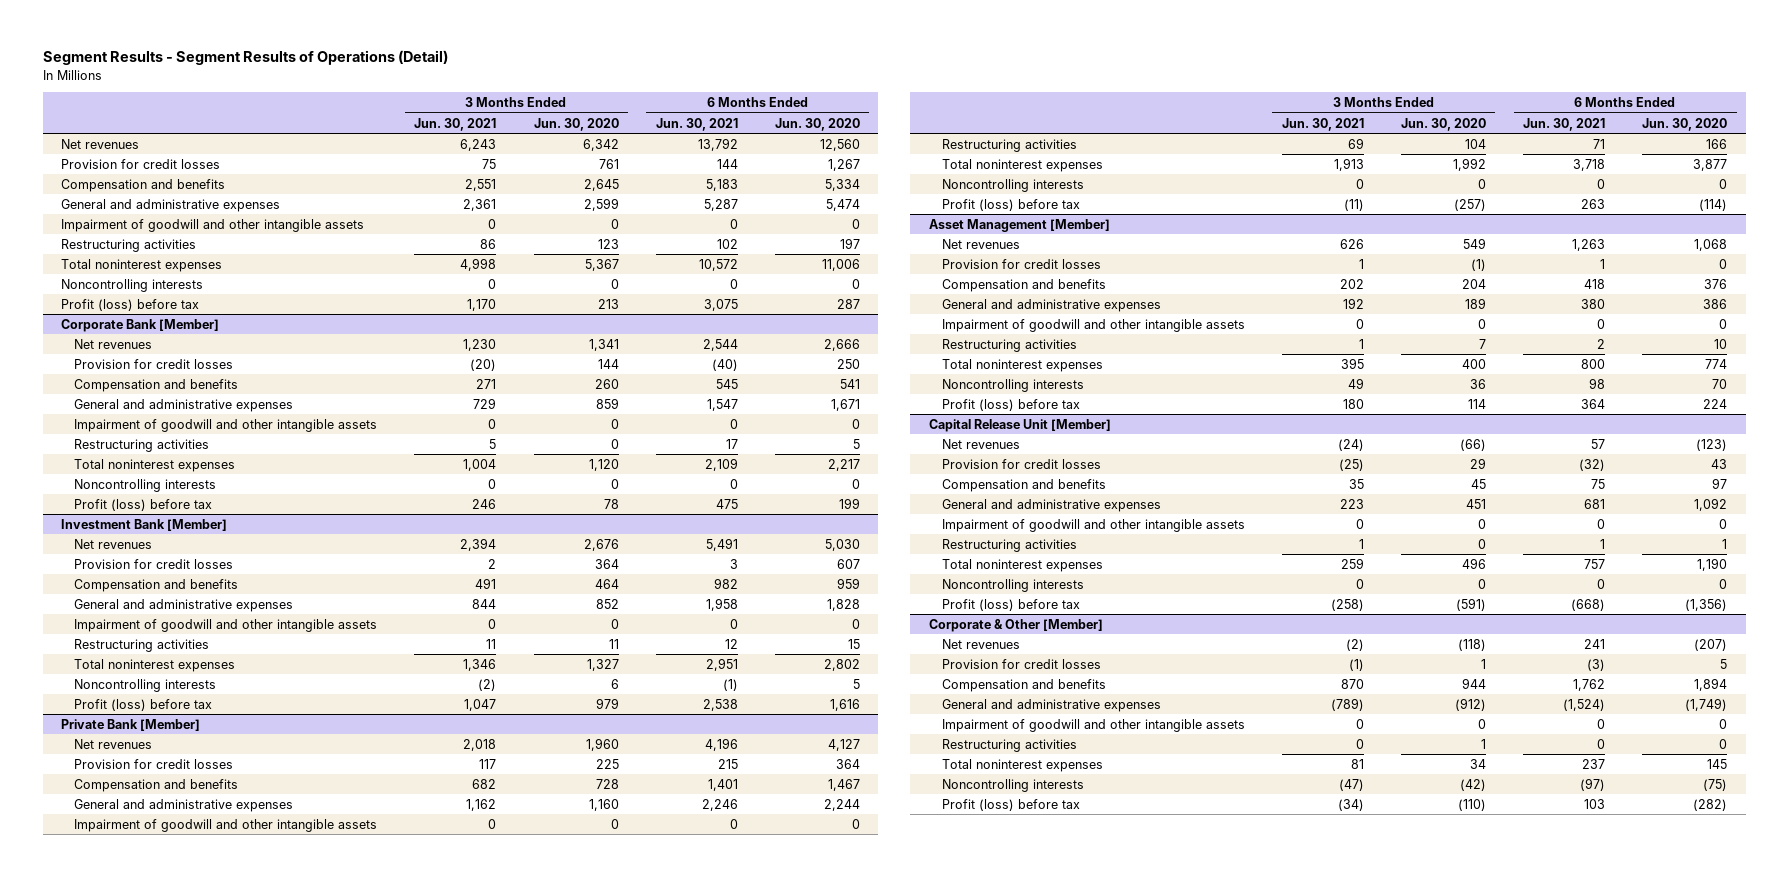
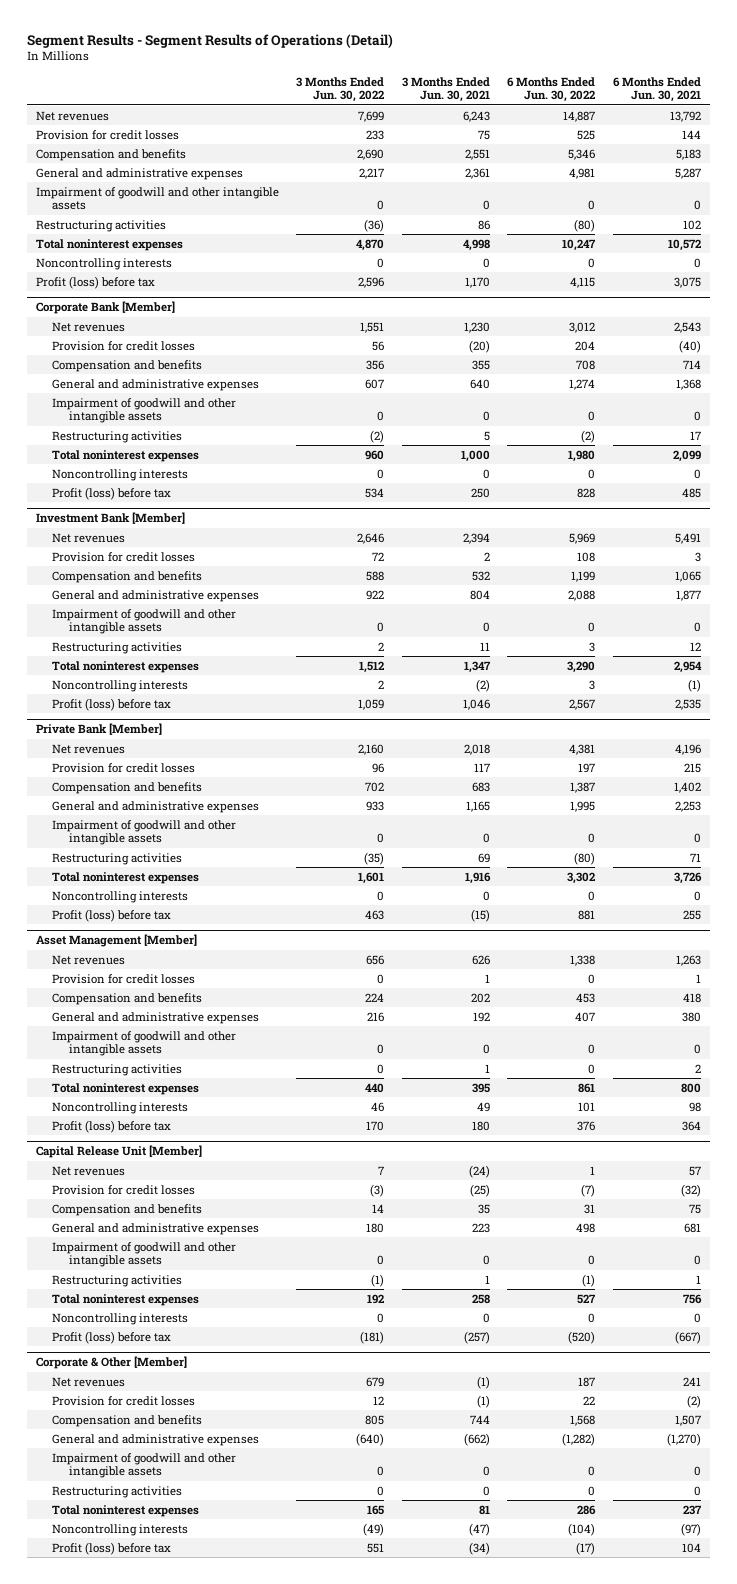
[533,117,619,131] Jun. 30, 2020 -> none
[774,117,860,131] Jun. 30, 2020 -> none
none -> [296,76,385,103] 3 Months Ended Jun. 30, 2022
none -> [507,76,596,103] 6 Months Ended Jun. 30, 2022
[702,338,738,351] 2,544 -> [674,321,702,333] 2,543
[476,378,497,389] 271 -> [471,359,490,370] 355
[715,378,738,389] 545 -> [683,359,702,369] 714
[473,397,497,409] 729 -> [469,378,490,389] 640
[706,398,738,411] 1,547 -> [676,378,702,390] 1,368
[463,458,497,471] 1,004 -> [460,449,490,462] 1,000
[704,457,738,471] 2,109 -> [673,449,702,462] 2,099
[472,498,497,509] 246 -> [470,487,490,498] 250
[715,498,738,509] 475 -> [682,487,702,498] 485
[475,577,497,589] 491 -> [471,570,490,581] 532
[713,577,738,589] 982 -> [675,570,702,582] 1,065
[472,598,497,609] 844 -> [469,589,490,600] 804
[705,597,738,611] 1,958 -> [676,589,702,601] 1,877
[463,658,497,671] 1,346 -> [463,660,491,673] 1,347
[705,657,738,671] 2,951 -> [674,660,703,673] 2,954
[464,698,497,711] 1,047 -> [462,698,490,710] 1,046
[702,698,738,711] 2,538 -> [675,698,702,710] 2,535
[472,778,497,789] 682 -> [471,781,490,792] 683
[707,778,738,791] 1,401 -> [674,781,702,793] 1,402
[466,798,497,811] 1,162 -> [465,800,490,812] 1,165
[701,798,738,811] 2,246 -> [675,800,702,812] 2,253
[1333,157,1364,171] 1,913 -> [464,871,491,884] 1,916
[1573,158,1606,171] 3,718 -> [674,871,703,884] 3,726
[1343,198,1364,211] (11) -> [470,908,490,922] (15)
[1581,198,1606,209] 263 -> [683,909,702,920] 255
[1340,557,1364,569] 259 -> [471,1293,490,1304] 258
[1584,558,1606,569] 757 -> [683,1293,703,1304] 756
[1330,598,1364,611] (258) -> [463,1330,490,1344] (257)
[1571,598,1606,611] (668) -> [675,1330,702,1344] (667)
[1345,638,1364,651] (2) -> [476,1375,490,1389] (1)
[1587,658,1606,671] (3) -> [687,1394,702,1408] (2)
[1340,678,1364,689] 870 -> [469,1414,490,1424] 744
[1573,678,1606,691] 1,762 -> [675,1414,702,1426] 1,507
[1330,697,1364,711] (789) -> [463,1432,490,1446] (662)
[1563,698,1606,711] (1,524) -> [667,1432,702,1446] (1,270)
[1584,798,1606,809] 103 -> [682,1542,702,1553] 104

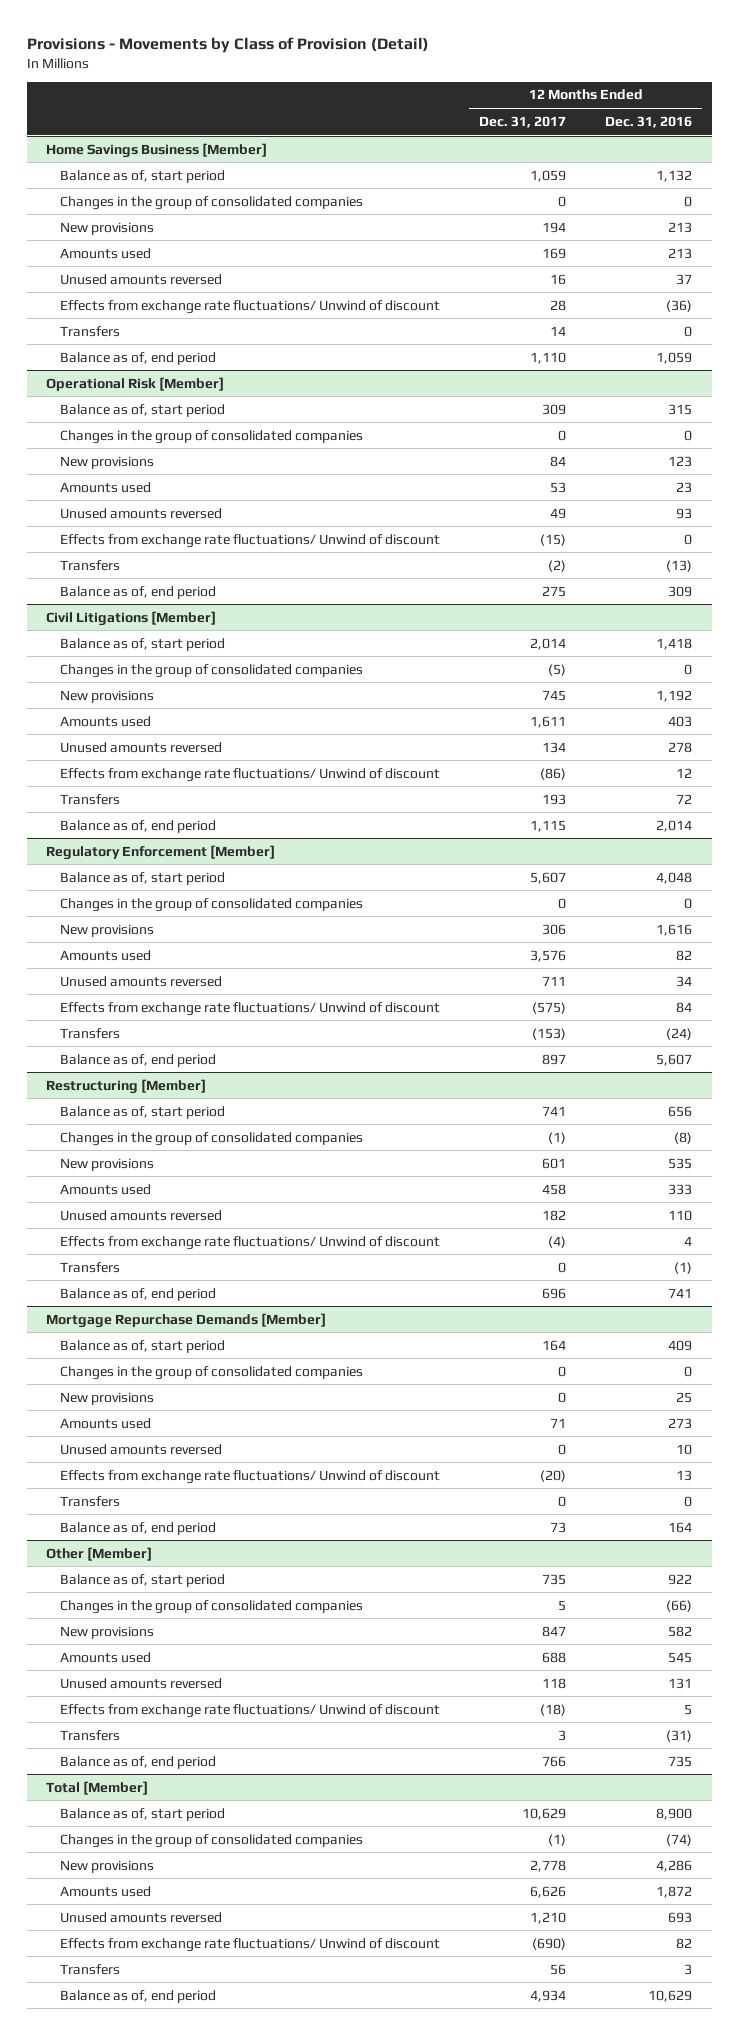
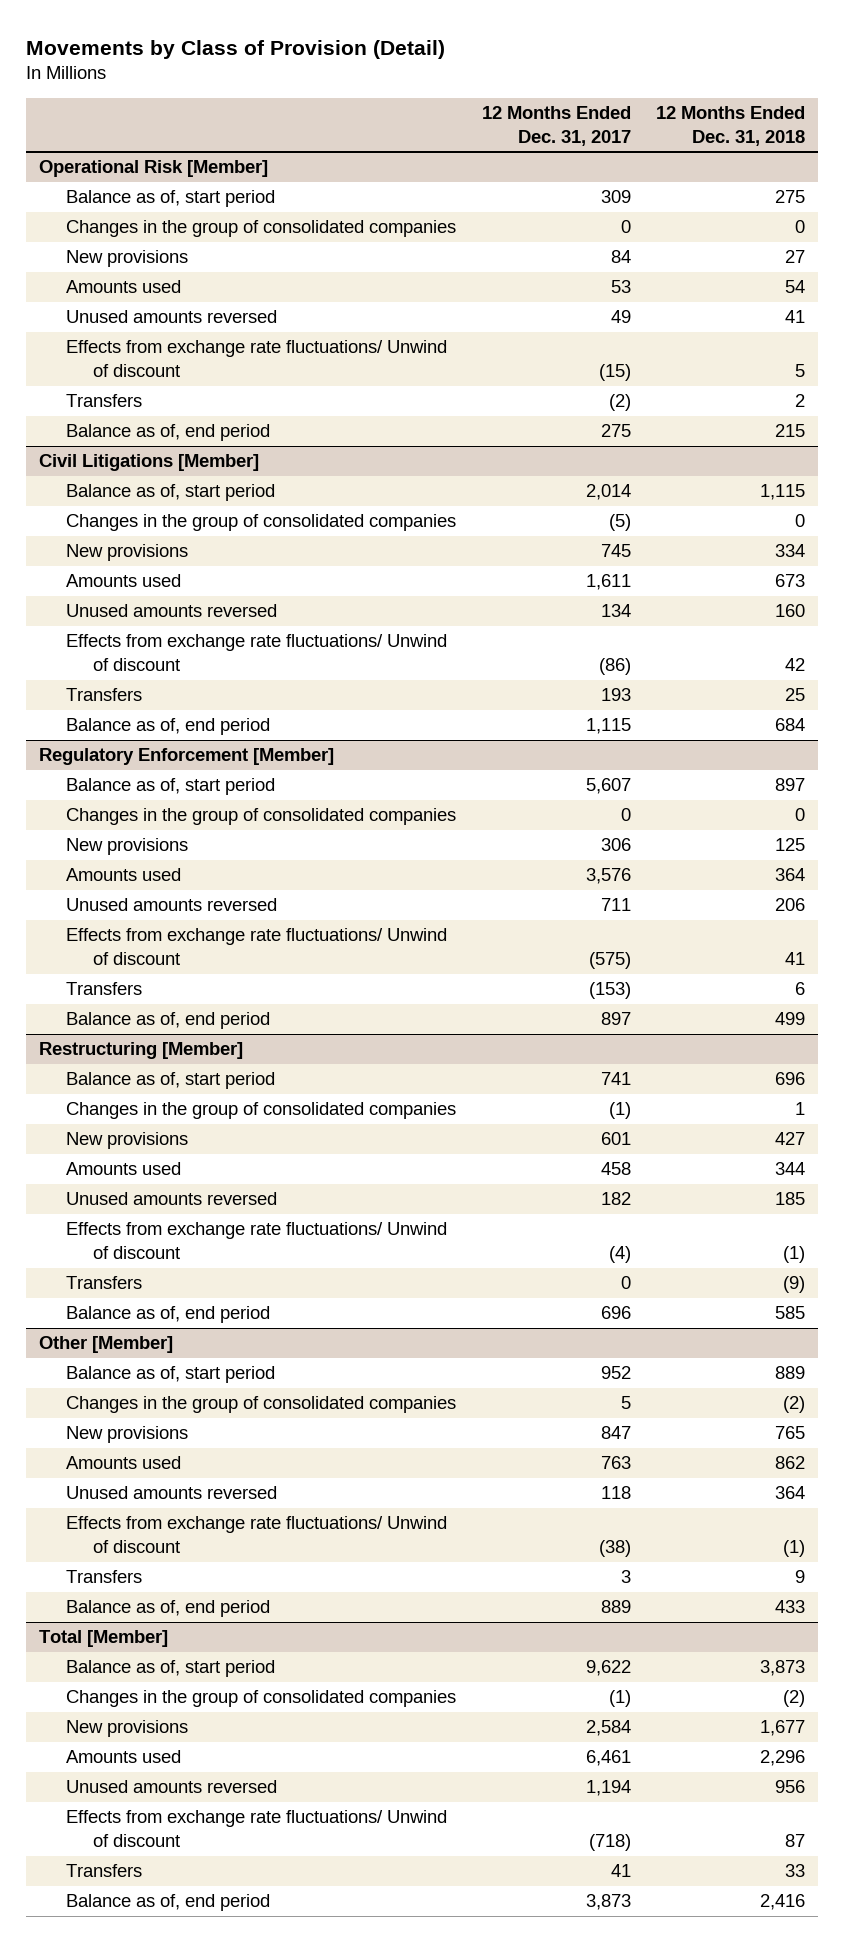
[26,36,429,53] Provisions - Movements by Class of Provision (Detail) -> [26,39,446,59] Movements by Class of Provision (Detail)
[605,115,693,128] Dec. 31, 2016 -> none
none -> [656,105,806,146] 12 Months Ended Dec. 31, 2018
[46,142,268,158] Home Savings Business [Member] -> none
[60,169,226,183] Balance as of, start period -> none
[60,195,364,210] Changes in the group of consolidated companies -> none
[60,221,155,235] New provisions -> none
[60,247,152,259] Amounts used -> none
[60,273,223,285] Unused amounts reversed -> none
[60,299,441,314] Effects from exchange rate fluctuations/ Unwind of discount -> none
[60,325,121,337] Transfers -> none
[60,351,217,365] Balance as of, end period -> none
[46,1312,327,1328] Mortgage Repurchase Demands [Member] -> none
[60,1339,226,1353] Balance as of, start period -> none
[60,1365,364,1380] Changes in the group of consolidated companies -> none
[60,1391,155,1405] New provisions -> none
[60,1417,152,1429] Amounts used -> none
[60,1443,223,1455] Unused amounts reversed -> none
[60,1469,441,1484] Effects from exchange rate fluctuations/ Unwind of discount -> none
[60,1495,121,1507] Transfers -> none
[60,1521,217,1535] Balance as of, end period -> none
[542,1573,567,1585] 735 -> [600,1366,631,1380] 952
[542,1651,567,1663] 688 -> [600,1456,631,1470] 763
[540,1703,567,1716] (18) -> [598,1539,631,1557] (38)
[542,1755,567,1767] 766 -> [600,1600,631,1614] 889
[522,1807,567,1820] 10,629 -> [585,1660,631,1677] 9,622
[530,1859,567,1872] 2,778 -> [585,1720,631,1737] 2,584
[530,1885,567,1898] 6,626 -> [585,1750,631,1767] 6,461
[530,1911,567,1924] 1,210 -> [585,1780,631,1797] 1,194
[532,1937,567,1950] (690) -> [588,1833,631,1851] (718)
[550,1963,567,1975] 56 -> [610,1864,631,1878] 41
[530,1989,567,2002] 4,934 -> [585,1894,631,1911] 3,873

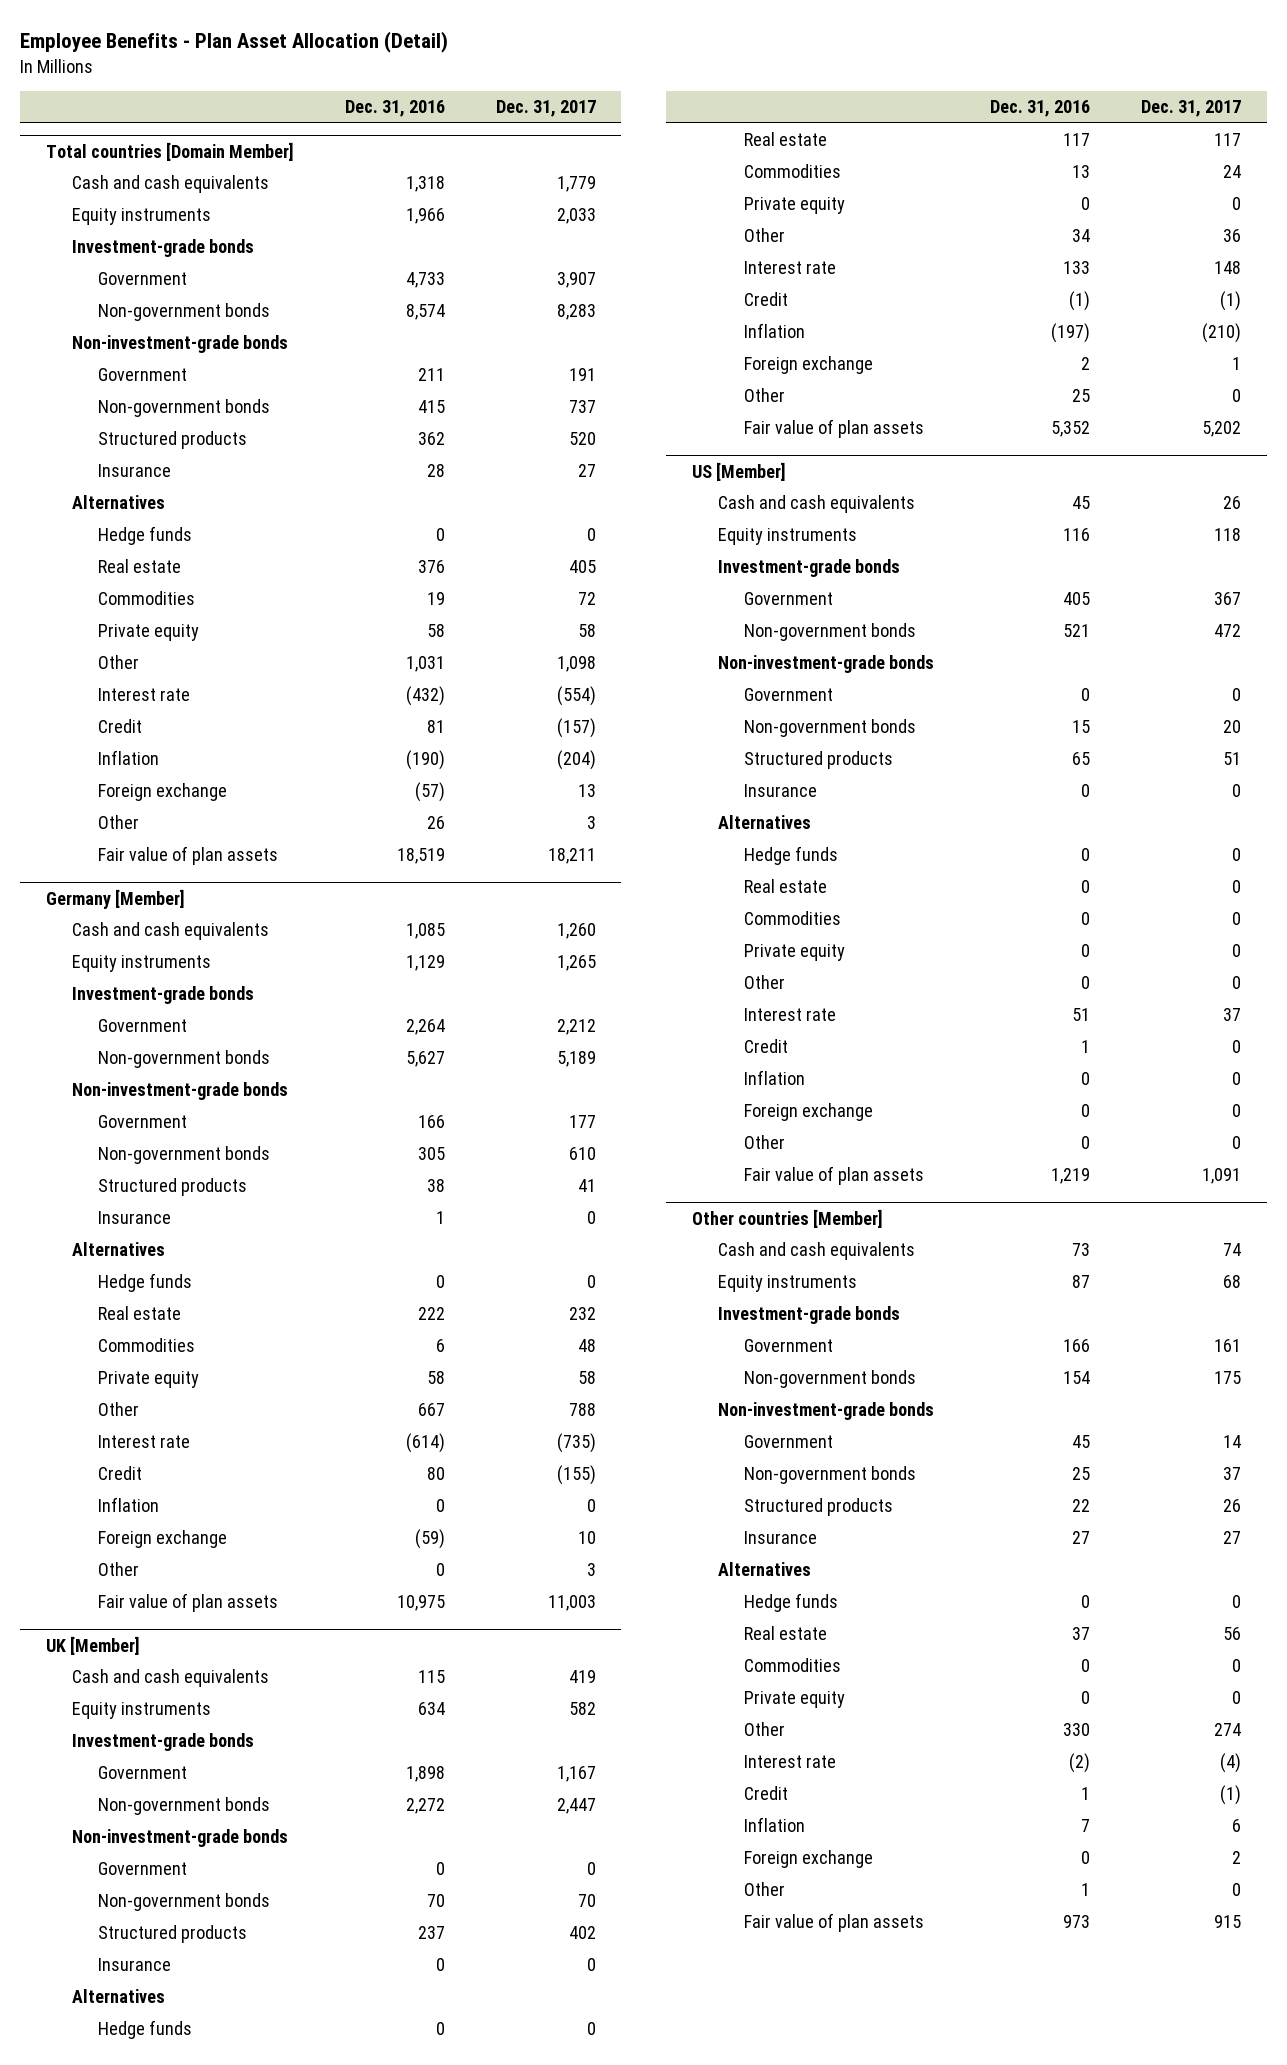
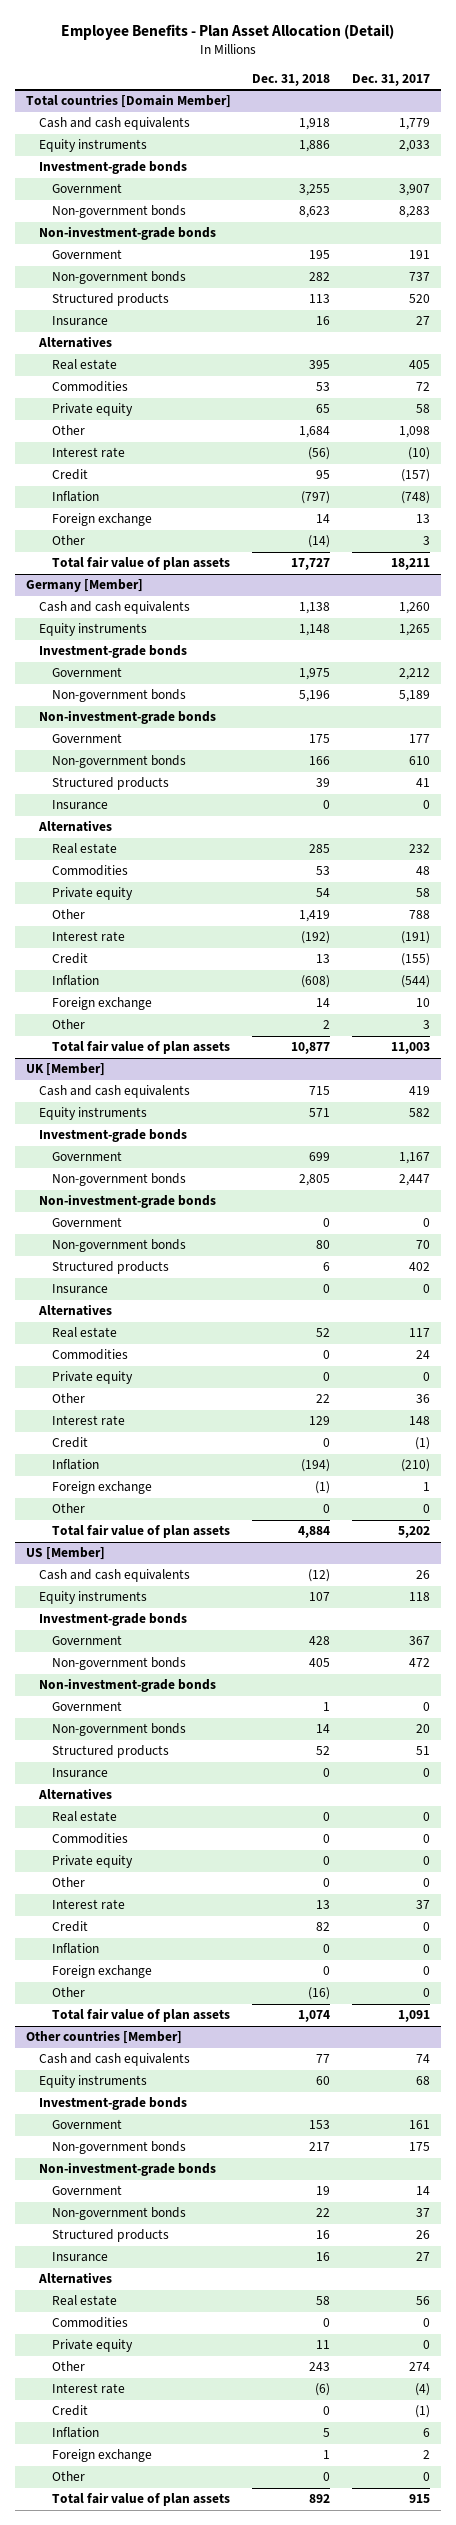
[344,100,445,118] Dec. 31, 2016 -> none
none -> [252,73,331,86] Dec. 31, 2018
[98,526,193,546] Hedge funds -> none
[556,686,596,707] (554) -> [408,447,431,461] (10)
[556,750,596,771] (204) -> [401,491,431,505] (748)
[98,846,279,866] Fair value of plan assets -> [51,556,230,571] Total fair value of plan assets
[98,1273,193,1293] Hedge funds -> none
[556,1433,596,1454] (735) -> [401,931,431,945] (191)
[586,1499,596,1513] 0 -> [401,975,431,989] (544)
[98,1593,279,1613] Fair value of plan assets -> [51,1040,230,1055] Total fair value of plan assets
[98,2020,193,2040] Hedge funds -> none
[743,419,924,439] Fair value of plan assets -> [51,1524,230,1539] Total fair value of plan assets
[743,846,838,866] Hedge funds -> none
[743,1166,924,1186] Fair value of plan assets -> [51,2008,230,2023] Total fair value of plan assets
[743,1593,838,1613] Hedge funds -> none
[743,1913,924,1933] Fair value of plan assets -> [51,2492,230,2507] Total fair value of plan assets

